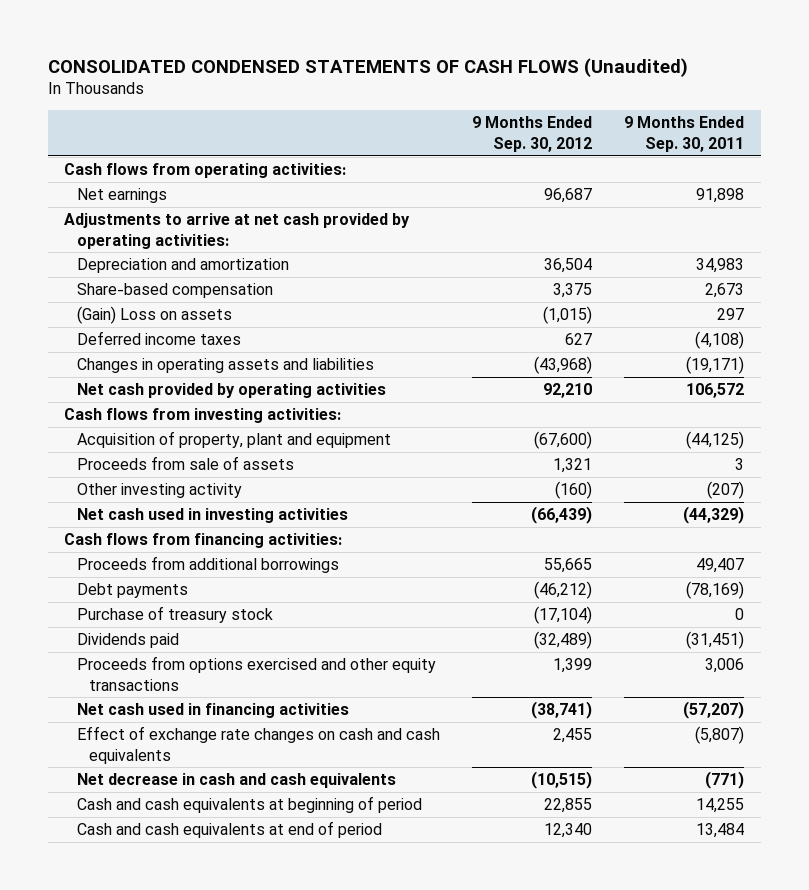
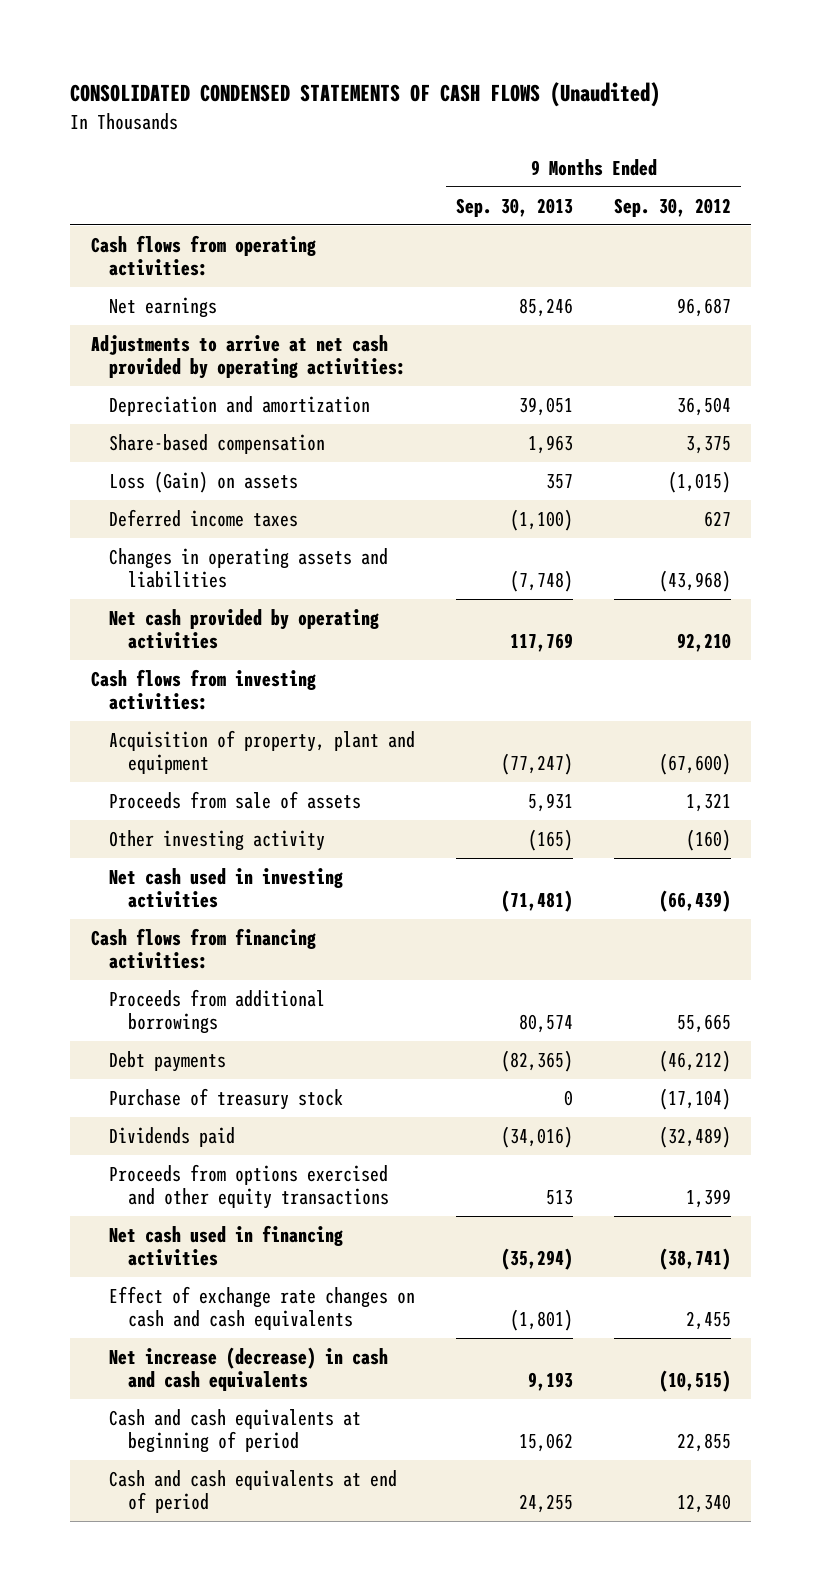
[624,116,745,153] 9 Months Ended Sep. 30, 2011 -> none
none -> [456,197,574,217] Sep. 30, 2013
[76,306,232,325] (Gain) Loss on assets -> [109,471,299,494] Loss (Gain) on assets
[76,773,396,789] Net decrease in cash and cash equivalents -> [109,1347,389,1392] Net increase (decrease) in cash and cash equivalents

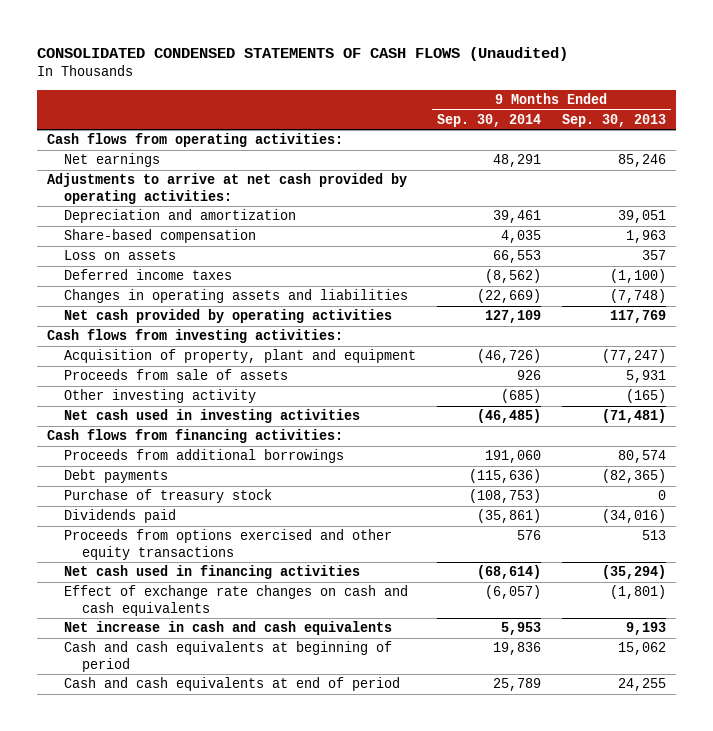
[613,197,731,217] Sep. 30, 2012 -> none
none -> [437,113,542,127] Sep. 30, 2014
[109,471,299,494] Loss (Gain) on assets -> [64,250,177,261] Loss on assets
[109,1347,389,1392] Net increase (decrease) in cash and cash equivalents -> [64,621,393,636] Net increase in cash and cash equivalents

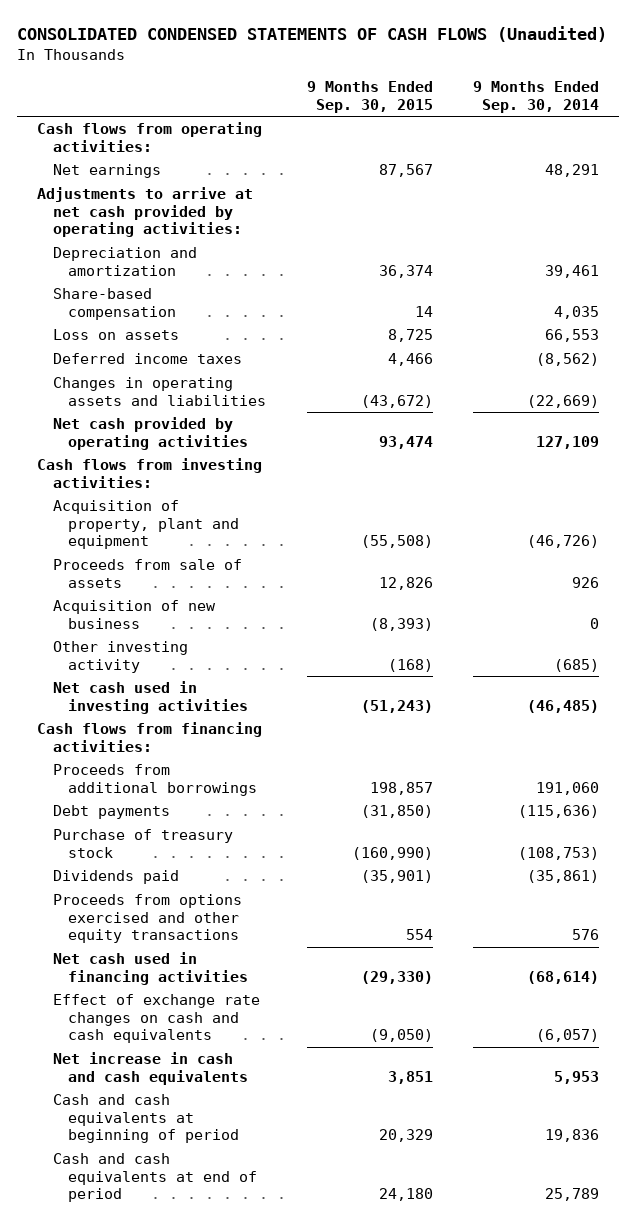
[561,113,666,127] Sep. 30, 2013 -> none
none -> [306,81,433,113] 9 Months Ended Sep. 30, 2015
none -> [52,600,216,629] Acquisition of new business

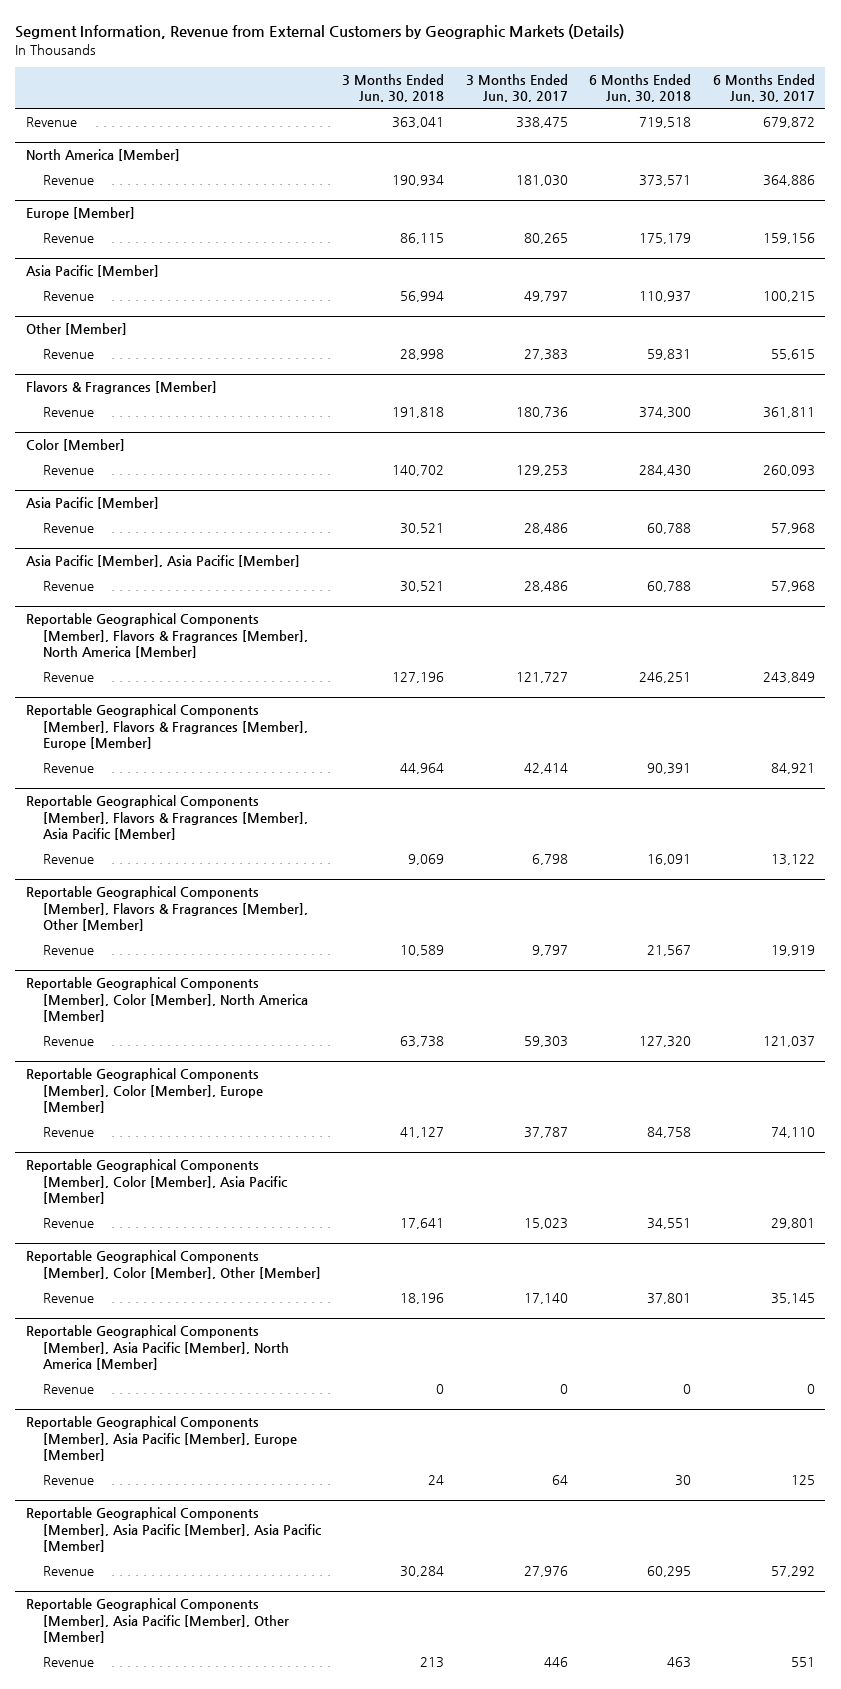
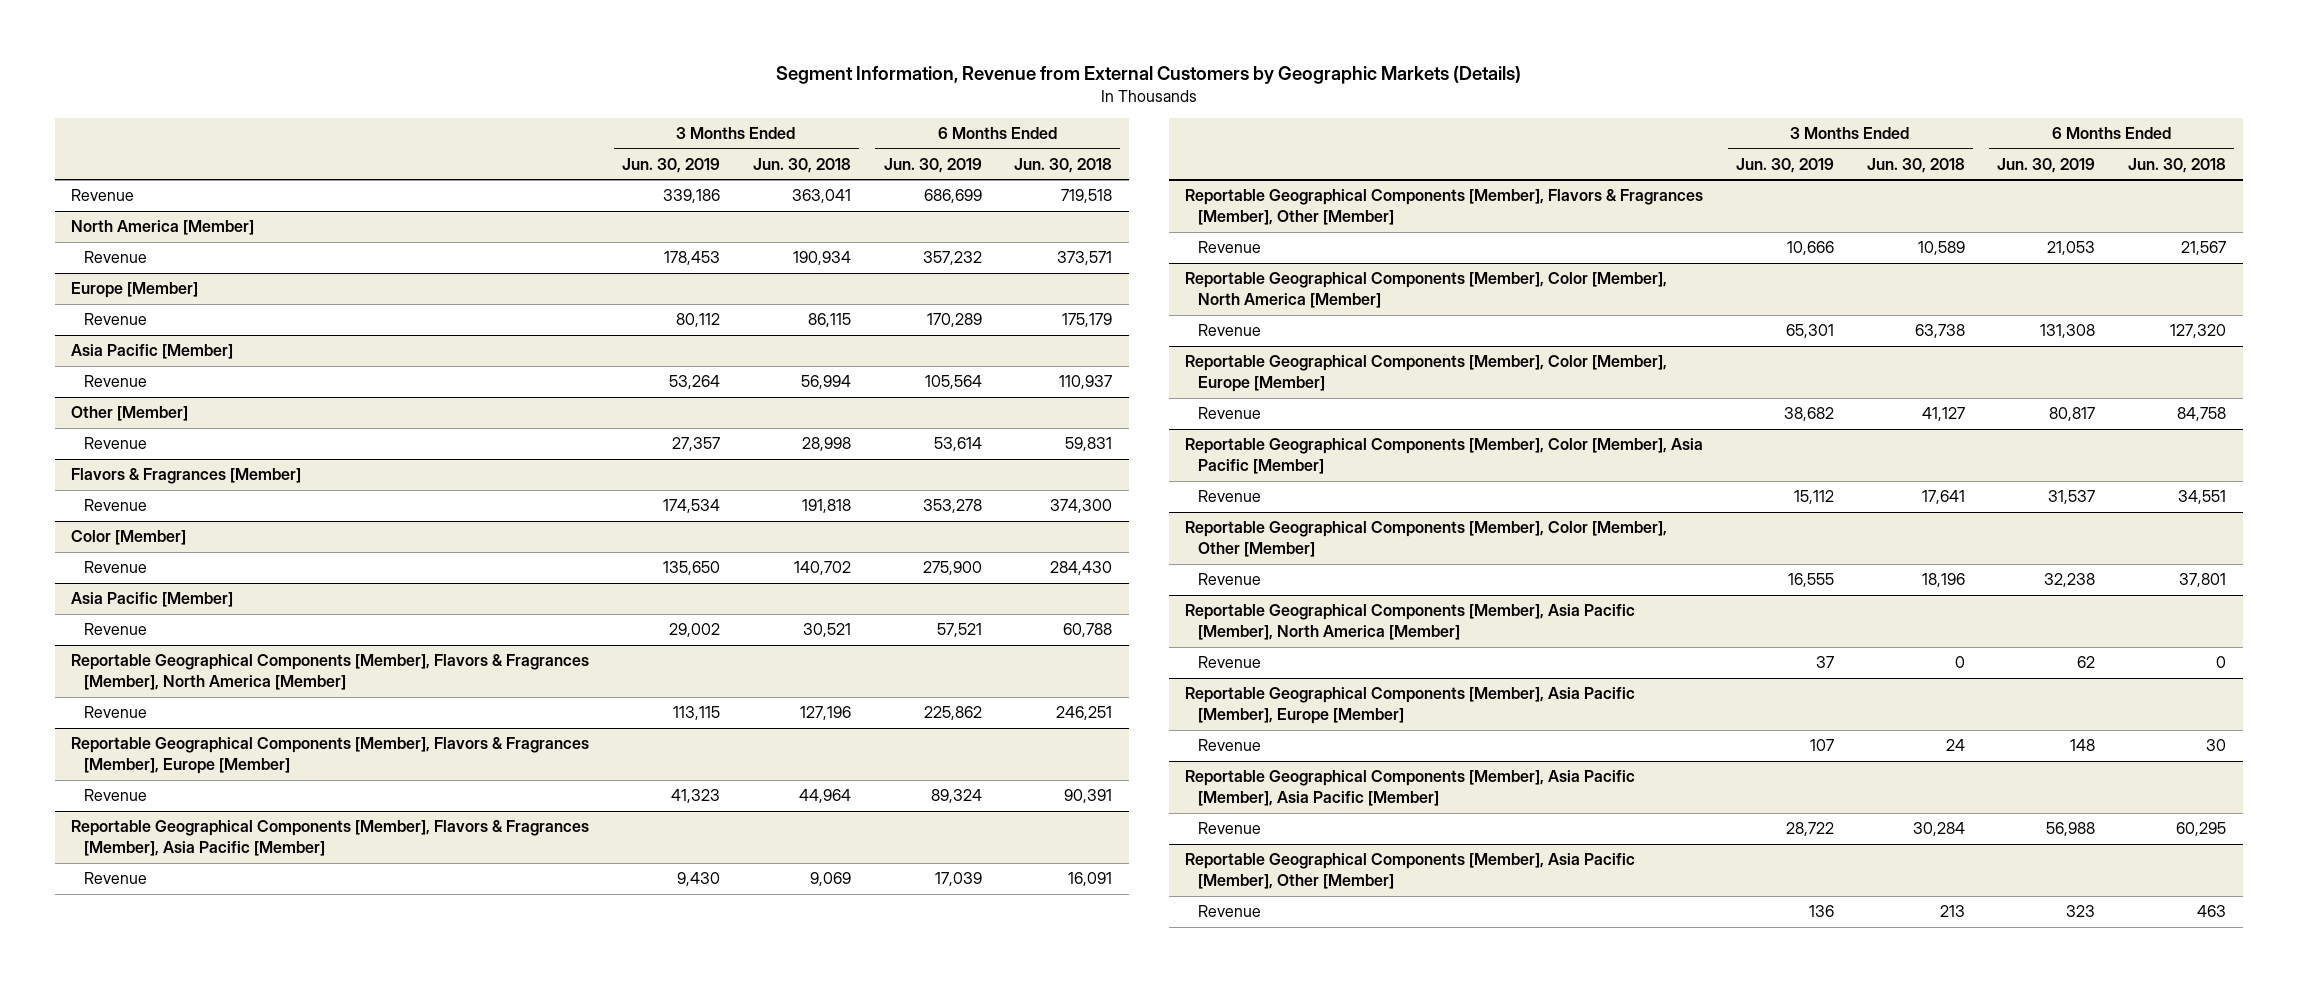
[465,74,568,103] 3 Months Ended Jun. 30, 2017 -> none
[712,74,815,103] 6 Months Ended Jun. 30, 2017 -> none
none -> [622,157,721,173] Jun. 30, 2019
none -> [883,157,982,173] Jun. 30, 2019
[26,555,301,568] Asia Pacific [Member], Asia Pacific [Member] -> none
[42,581,94,592] Revenue -> none

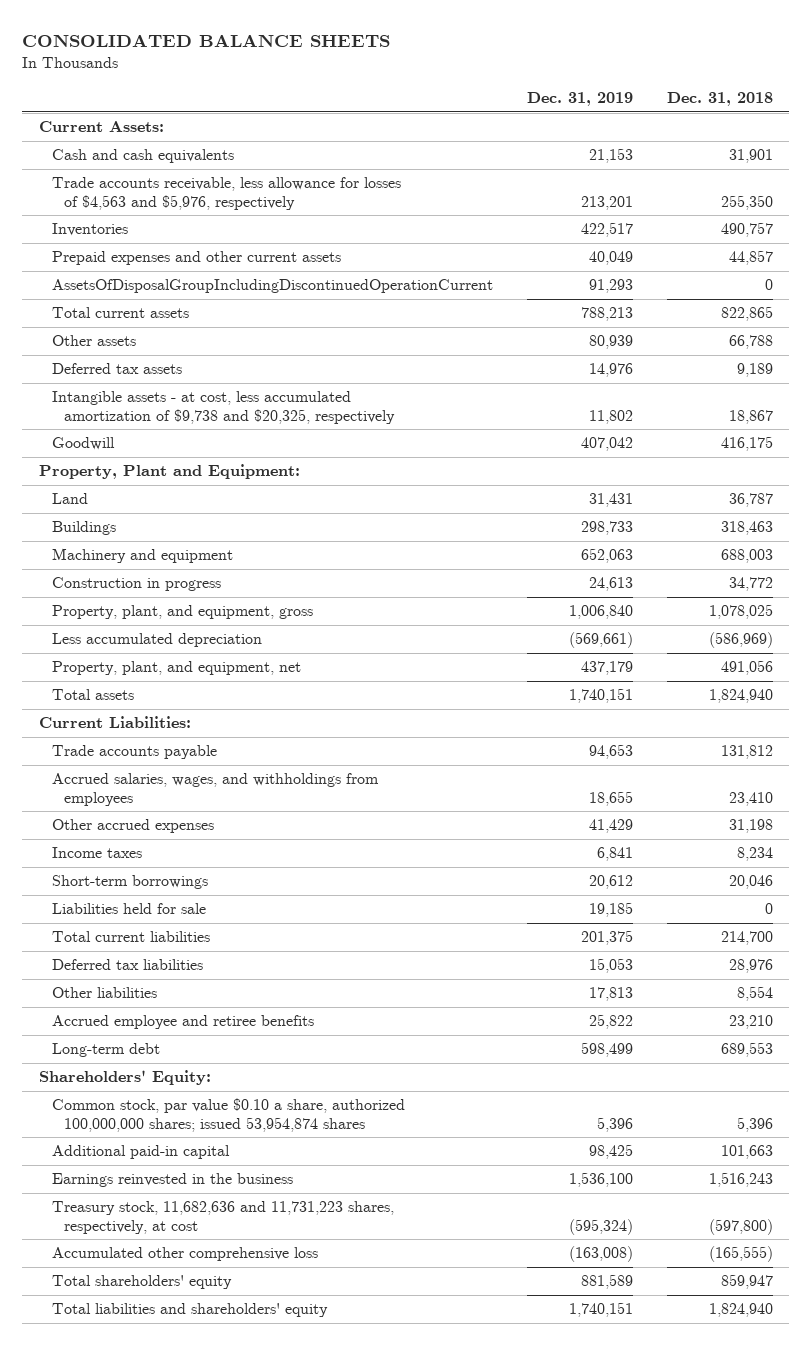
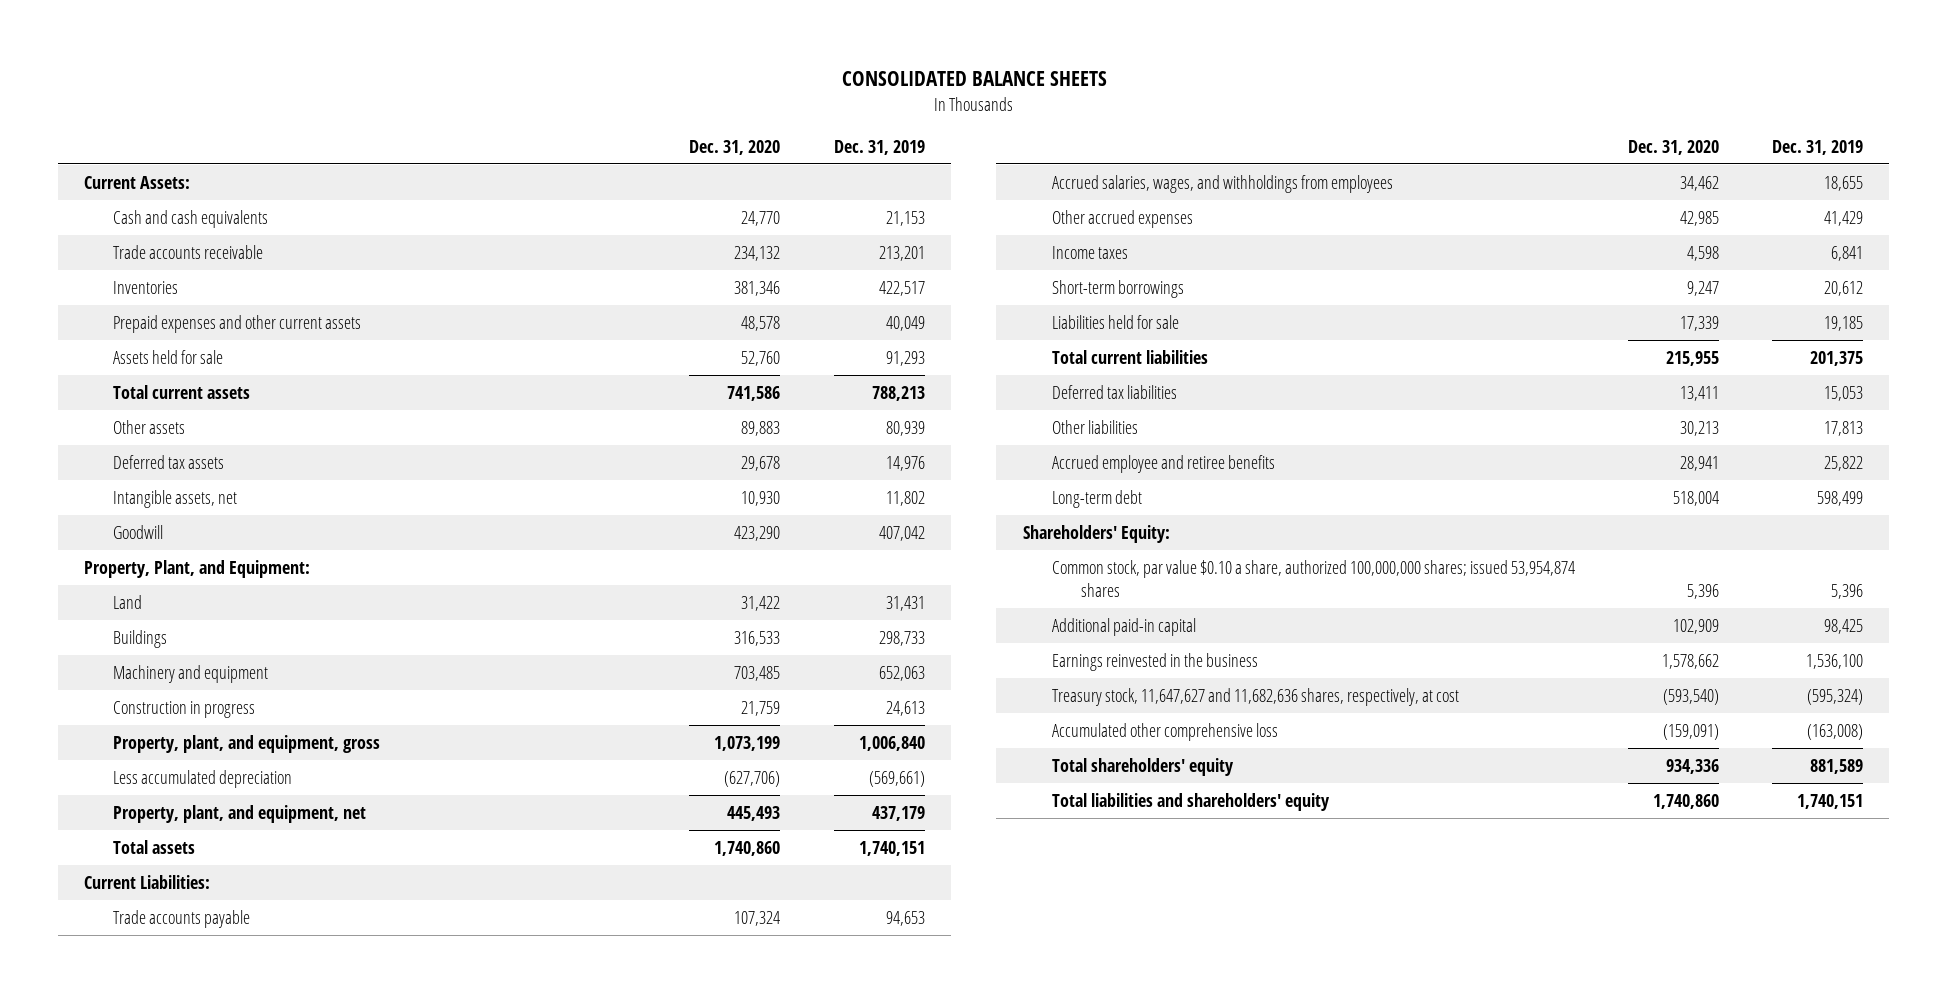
[666,92,773,107] Dec. 31, 2018 -> none
none -> [689,139,781,155] Dec. 31, 2020
[51,177,401,210] Trade accounts receivable, less allowance for losses of $4,563 and $5,976, respectively -> [113,245,264,260] Trade accounts receivable
[51,279,493,294] AssetsOfDisposalGroupIncludingDiscontinuedOperationCurrent -> [113,350,224,365] Assets held for sale
[51,391,396,424] Intangible assets - at cost, less accumulated amortization of $9,738 and $20,325, respectively -> [113,490,238,509] Intangible assets, net
[39,464,301,480] Property, Plant and Equipment: -> [84,560,311,579] Property, Plant, and Equipment:
[51,1201,394,1234] Treasury stock, 11,682,636 and 11,731,223 shares, respectively, at cost -> [1051,688,1459,707] Treasury stock, 11,647,627 and 11,682,636 shares, respectively, at cost

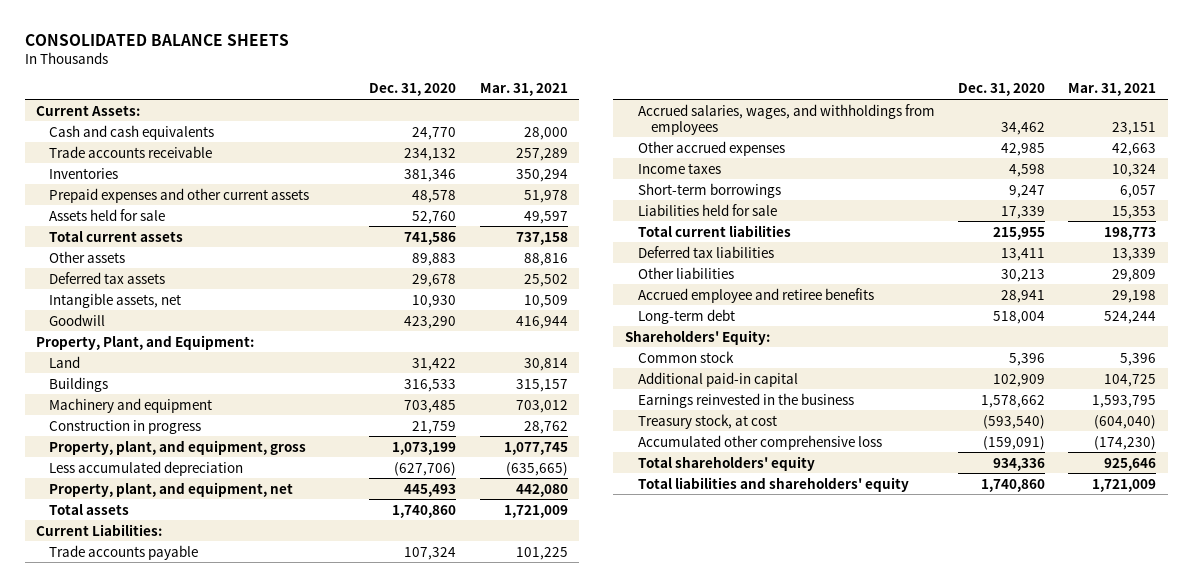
[833,139,925,155] Dec. 31, 2019 -> none
none -> [479,83,568,97] Mar. 31, 2021
[1051,560,1575,597] Common stock, par value $0.10 a share, authorized 100,000,000 shares; issued 53,954,874 shares -> [637,350,734,363] Common stock
[1051,688,1459,707] Treasury stock, 11,647,627 and 11,682,636 shares, respectively, at cost -> [637,413,777,429] Treasury stock, at cost

